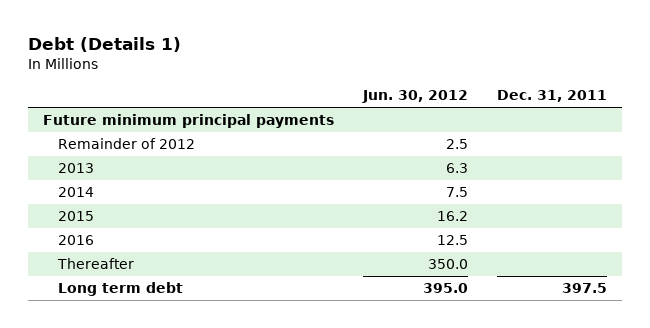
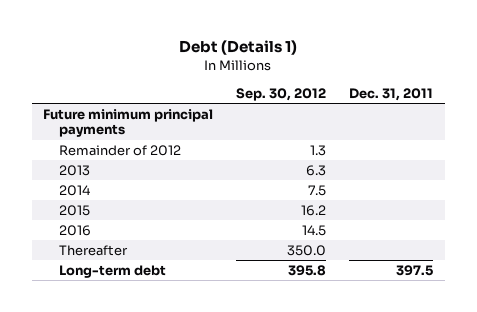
[362,90,469,104] Jun. 30, 2012 -> none
none -> [236,87,327,101] Sep. 30, 2012
[58,281,184,296] Long term debt -> [58,264,166,278] Long-term debt

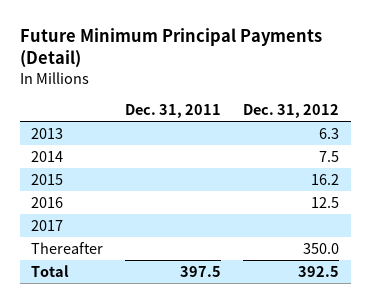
[179,39,298,55] Debt (Details 1) -> [19,27,322,69] Future Minimum Principal Payments (Detail)
[236,87,327,101] Sep. 30, 2012 -> none
none -> [243,103,340,118] Dec. 31, 2012
[43,108,214,138] Future minimum principal payments -> none
[58,144,181,156] Remainder of 2012 -> none
none -> [30,219,63,231] 2017
[58,264,166,278] Long-term debt -> [30,264,69,277] Total

